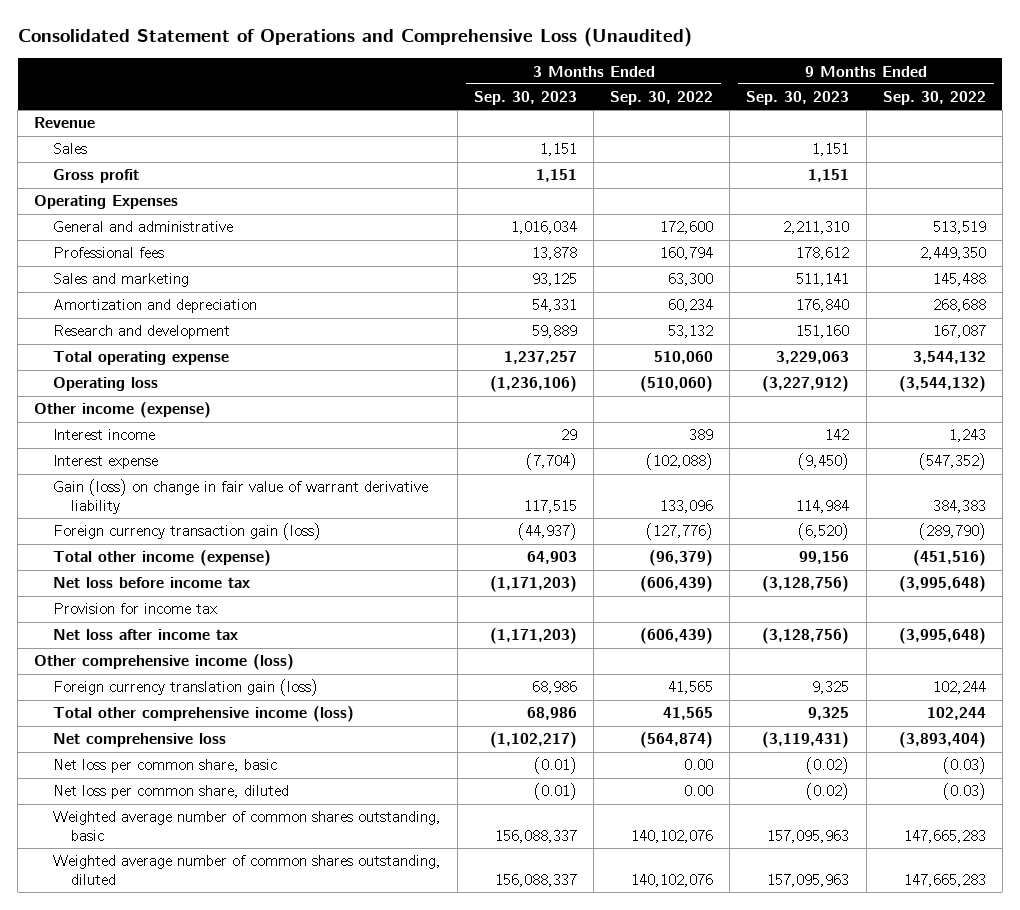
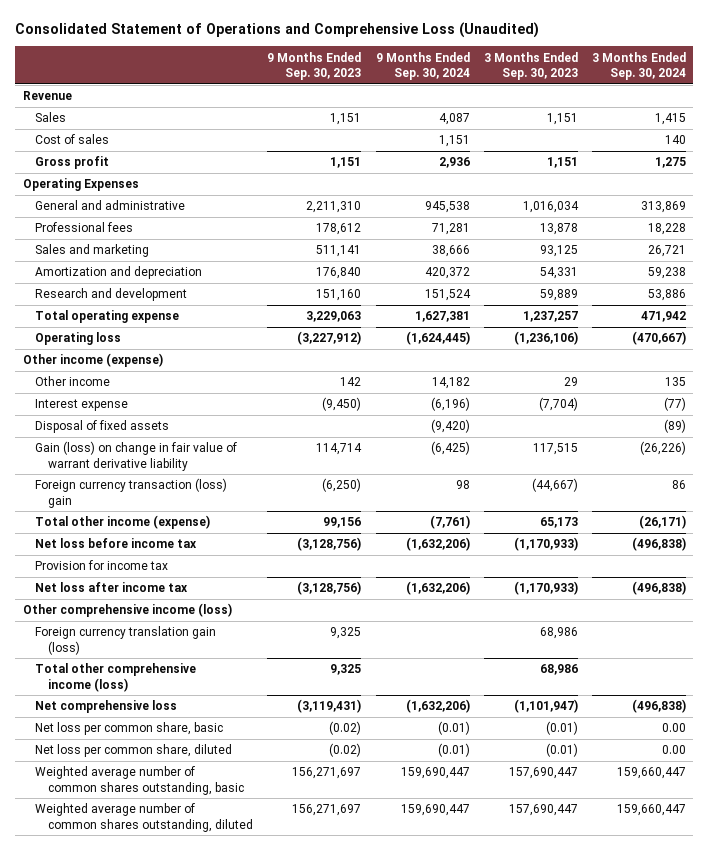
[610,91,714,106] Sep. 30, 2022 -> none
[882,91,986,106] Sep. 30, 2022 -> none
none -> [375,51,470,81] 9 Months Ended Sep. 30, 2024
none -> [592,51,687,81] 3 Months Ended Sep. 30, 2024
none -> [35,134,110,145] Cost of sales
[52,429,155,441] Interest income -> [35,376,111,387] Other income
none -> [35,420,170,434] Disposal of fixed assets
[796,500,850,514] 114,984 -> [316,443,363,456] 114,714
[52,523,321,541] Foreign currency transaction gain (loss) -> [35,478,228,508] Foreign currency transaction (loss) gain
[517,523,577,541] (44,937) -> [531,478,578,493] (44,667)
[798,523,850,541] (6,520) -> [322,478,362,493] (6,250)
[526,551,577,565] 64,903 -> [539,517,578,529] 65,173
[489,576,577,593] (1,171,203) -> [513,537,578,552] (1,170,933)
[489,628,577,645] (1,171,203) -> [513,581,578,596] (1,170,933)
[489,732,577,749] (1,102,217) -> [513,699,578,714] (1,101,947)
[494,830,577,844] 156,088,337 -> [508,767,578,780] 157,690,447
[767,830,850,844] 157,095,963 -> [292,767,362,780] 156,271,697
[494,874,577,888] 156,088,337 -> [508,804,578,817] 157,690,447
[767,874,850,888] 157,095,963 -> [292,804,362,817] 156,271,697

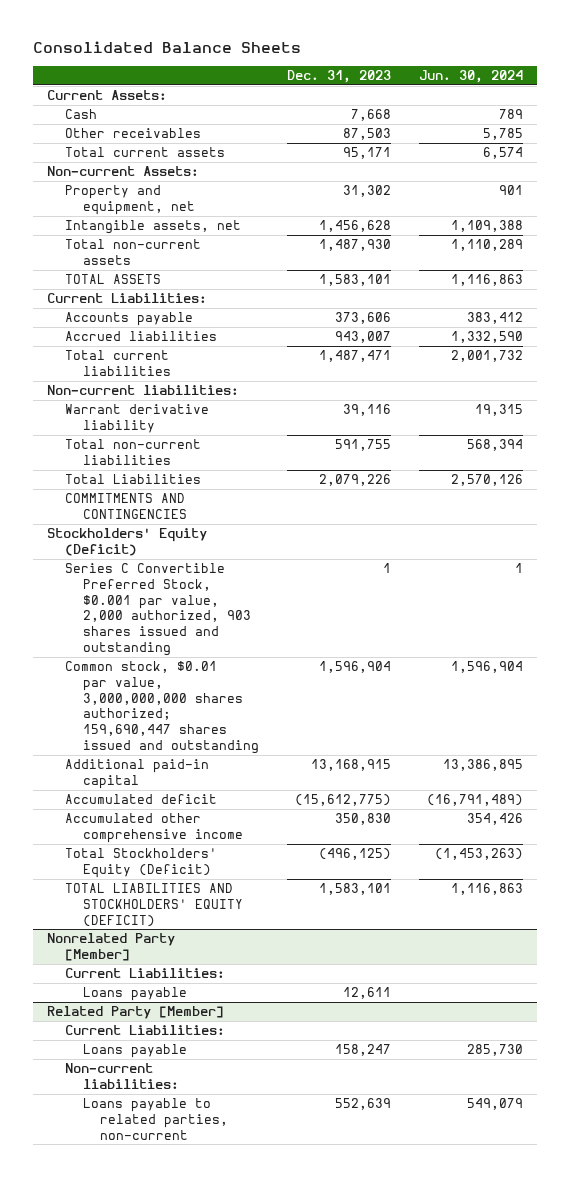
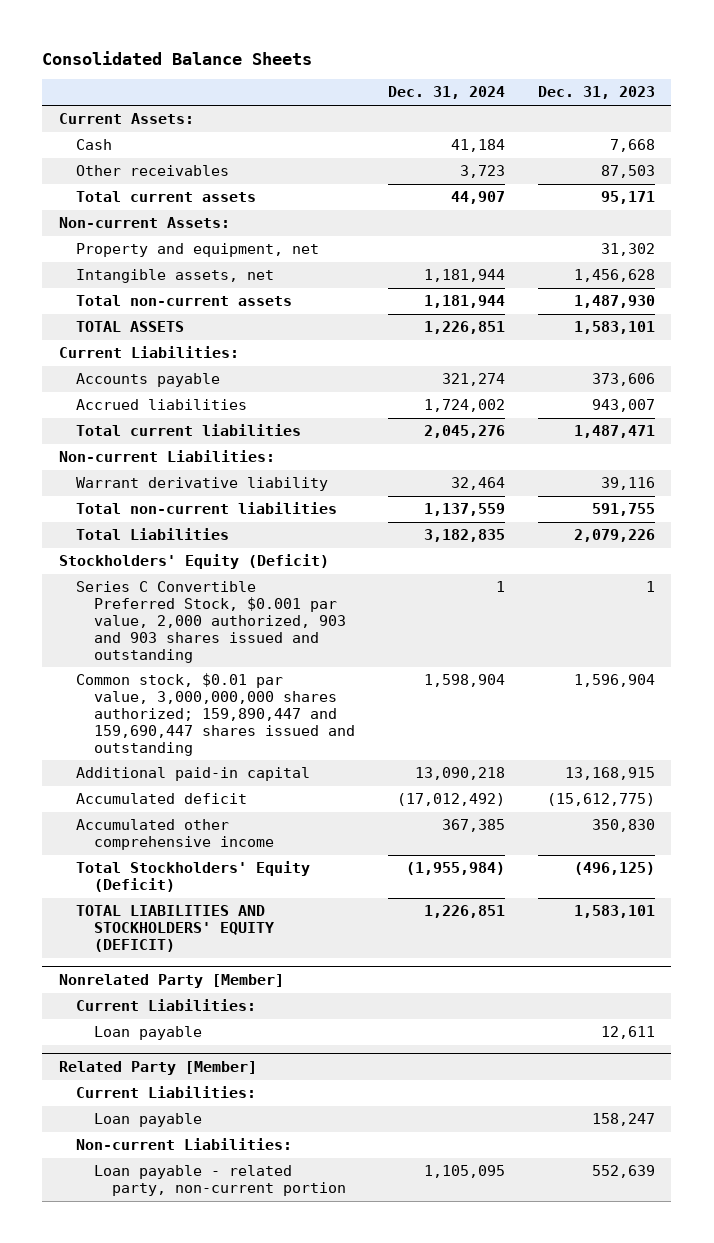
[418,70,523,84] Jun. 30, 2024 -> none
none -> [387,86,505,100] Dec. 31, 2024
[47,385,240,396] Non-current liabilities: -> [58,450,275,463] Non-current Liabilities:
[65,493,187,520] COMMITMENTS AND CONTINGENCIES -> none
[65,563,251,656] Series C Convertible Preferred Stock, $0.001 par value, 2,000 authorized, 903 shares issued and outstanding -> [76,581,347,663] Series C Convertible Preferred Stock, $0.001 par value, 2,000 authorized, 903 and 903 shares issued and outstanding
[65,661,259,754] Common stock, $0.01 par value, 3,000,000,000 shares authorized; 159,690,447 shares issued and outstanding -> [76,673,356,756] Common stock, $0.01 par value, 3,000,000,000 shares authorized; 159,890,447 and 159,690,447 shares issued and outstanding
[82,987,187,1002] Loans payable -> [94,1026,203,1041] Loan payable
[82,1044,187,1059] Loans payable -> [94,1113,203,1128] Loan payable
[65,1063,179,1090] Non-current liabilities: -> [76,1138,293,1151] Non-current Liabilities:
[82,1098,229,1140] Loans payable to related parties, non-current -> [94,1165,346,1197] Loan payable - related party, non-current portion

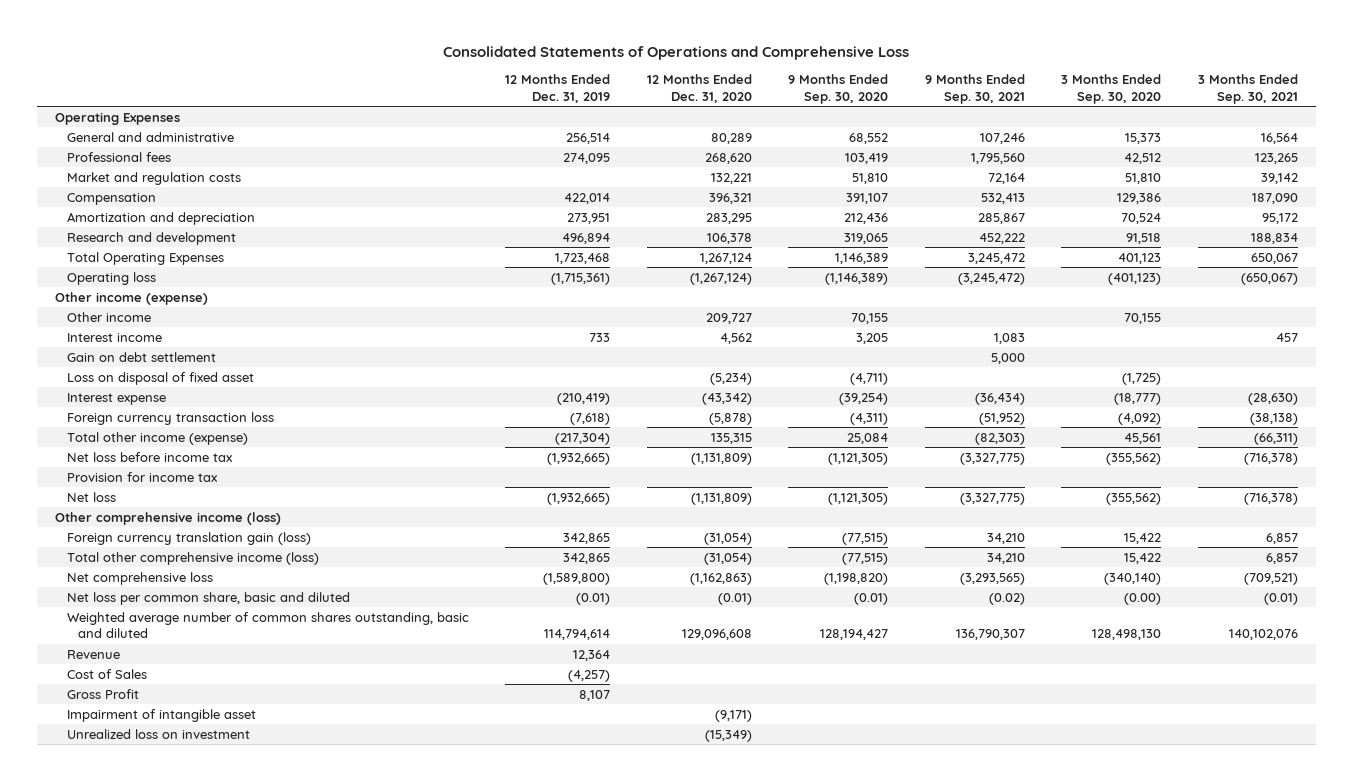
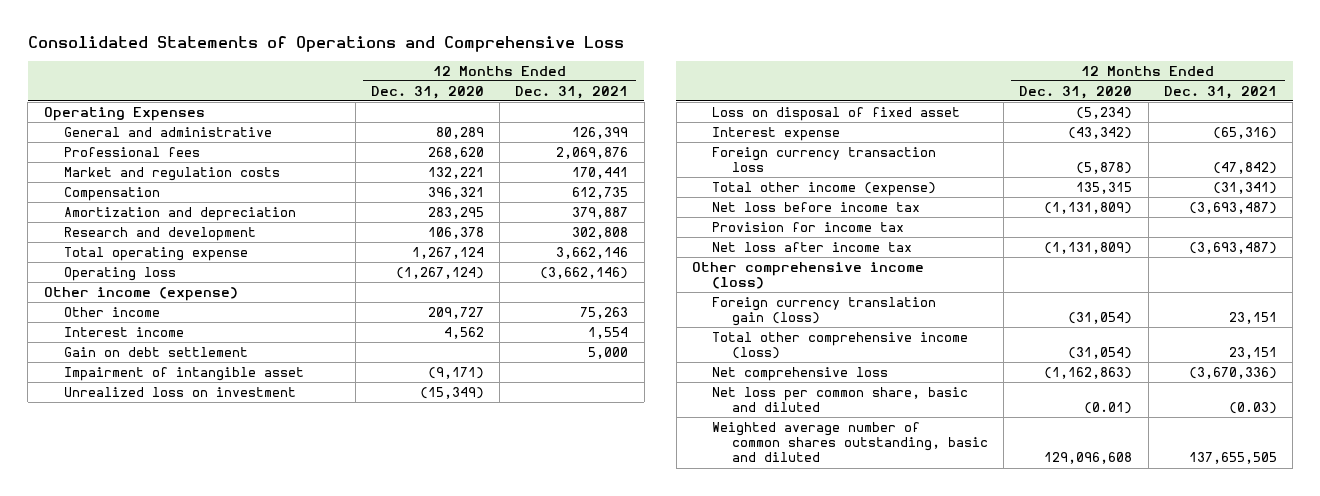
[505,74,611,103] 12 Months Ended Dec. 31, 2019 -> none
[788,74,889,104] 9 Months Ended Sep. 30, 2020 -> none
[924,74,1025,104] 9 Months Ended Sep. 30, 2021 -> none
[1061,74,1162,104] 3 Months Ended Sep. 30, 2020 -> none
[1197,74,1298,104] 3 Months Ended Sep. 30, 2021 -> none
none -> [515,85,629,99] Dec. 31, 2021
[66,251,224,265] Total Operating Expenses -> [63,246,248,261] Total operating expense
[66,708,256,722] Impairment of intangible asset -> [63,366,304,381] Impairment of intangible asset
[66,728,250,739] Unrealized loss on investment -> [63,386,296,397] Unrealized loss on investment
[66,491,116,502] Net loss -> [711,241,912,252] Net loss after income tax
[66,649,120,659] Revenue -> none
[66,668,147,679] Cost of Sales -> none
[66,688,139,699] Gross Profit -> none

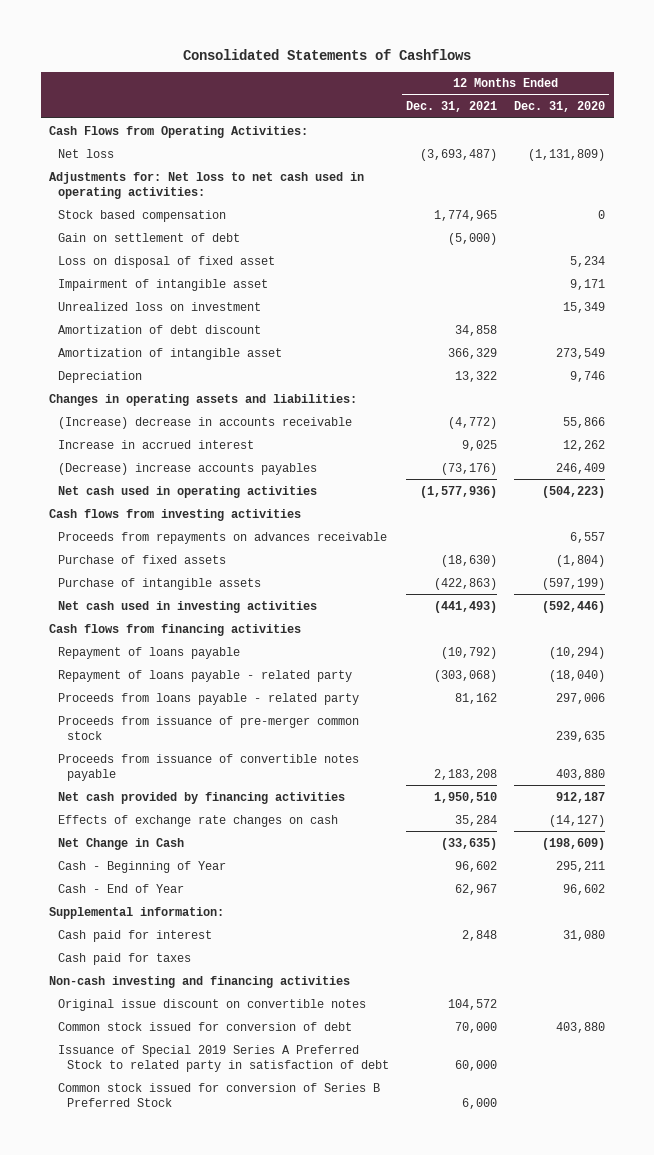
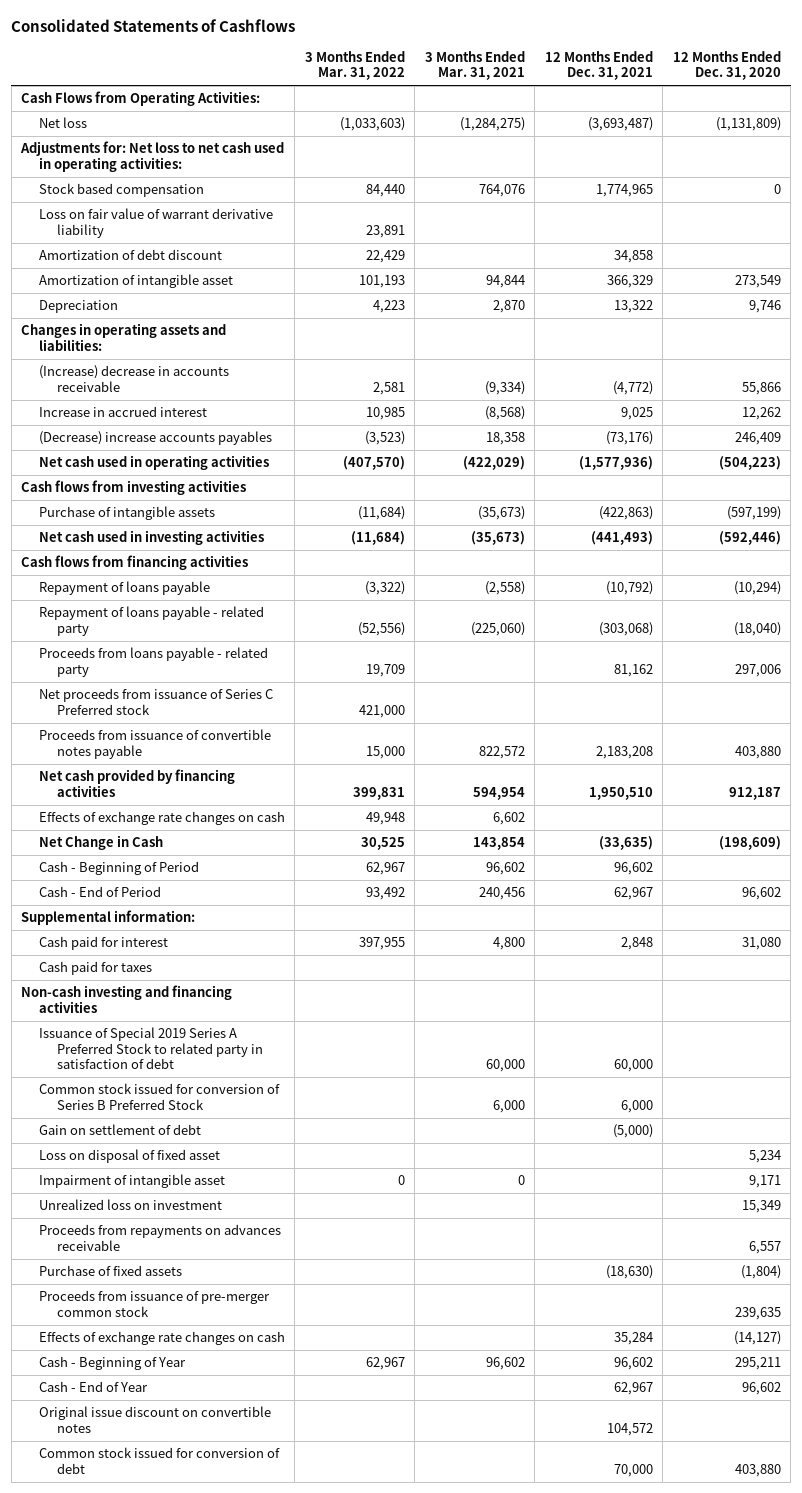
none -> [304,50,405,81] 3 Months Ended Mar. 31, 2022
none -> [424,50,525,81] 3 Months Ended Mar. 31, 2021
none -> [38,208,273,238] Loss on fair value of warrant derivative liability
none -> [38,688,273,715] Net proceeds from issuance of Series C Preferred stock
none -> [38,811,285,826] Effects of exchange rate changes on cash
none -> [38,861,199,876] Cash - Beginning of Period
none -> [38,886,161,898] Cash - End of Period
[57,232,240,242] Gain on settlement of debt -> [38,1124,201,1136] Gain on settlement of debt
[57,255,275,268] Loss on disposal of fixed asset -> [38,1149,220,1164] Loss on disposal of fixed asset
[57,278,268,291] Impairment of intangible asset -> [38,1174,225,1189] Impairment of intangible asset
[57,301,261,311] Unrealized loss on investment -> [38,1199,222,1211] Unrealized loss on investment
[57,531,387,544] Proceeds from repayments on advances receivable -> [38,1224,281,1251] Proceeds from repayments on advances receivable
[57,554,226,564] Purchase of fixed assets -> [38,1265,182,1277] Purchase of fixed assets
[57,715,359,740] Proceeds from issuance of pre-merger common stock -> [38,1290,270,1317] Proceeds from issuance of pre-merger common stock
[57,814,338,827] Effects of exchange rate changes on cash -> [38,1331,285,1346] Effects of exchange rate changes on cash
[57,860,226,873] Cash - Beginning of Year -> [38,1356,186,1371] Cash - Beginning of Year
[57,883,184,893] Cash - End of Year -> [38,1381,148,1393] Cash - End of Year
[57,998,366,1011] Original issue discount on convertible notes -> [38,1406,271,1433] Original issue discount on convertible notes
[57,1021,352,1031] Common stock issued for conversion of debt -> [38,1447,280,1474] Common stock issued for conversion of debt

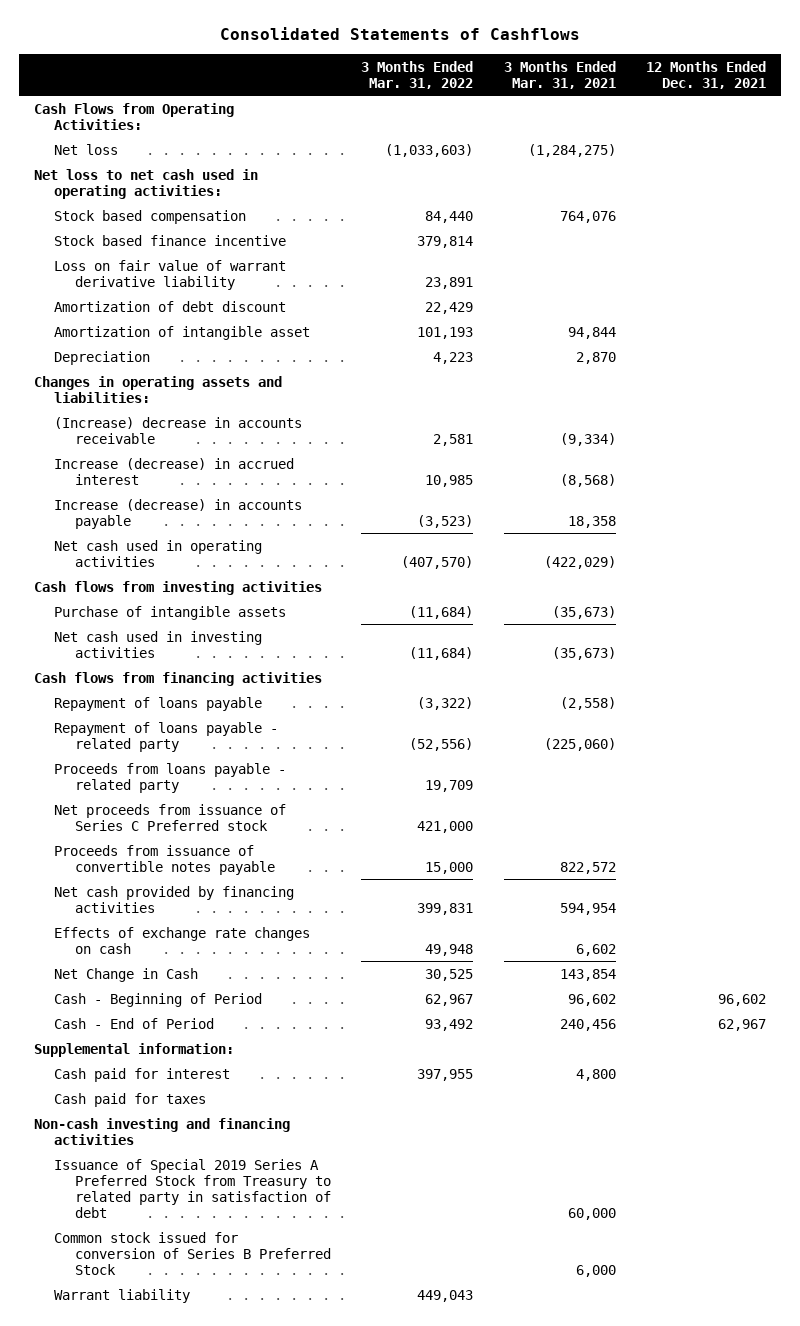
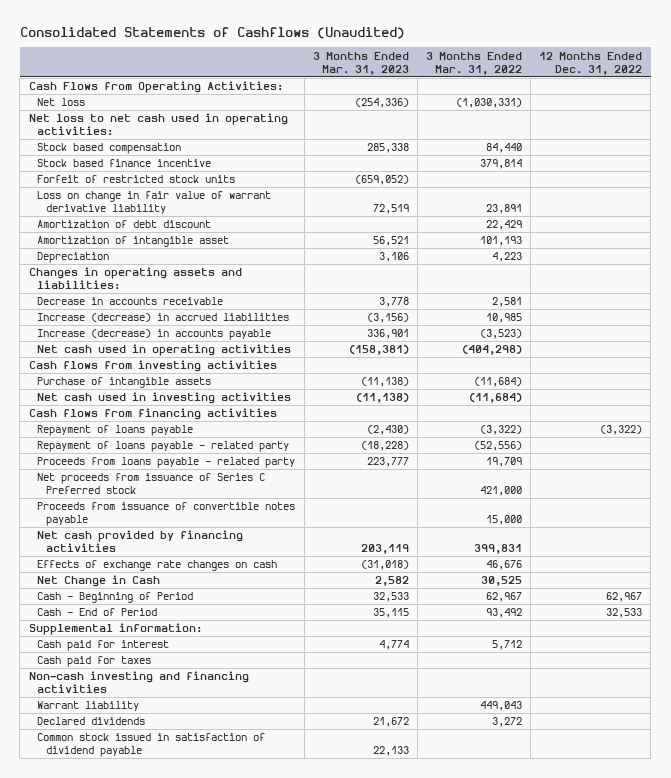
[219,27,580,41] Consolidated Statements of Cashflows -> [19,26,405,39] Consolidated Statements of Cashflows (Unaudited)
[503,60,616,89] 3 Months Ended Mar. 31, 2021 -> none
[646,60,767,89] 12 Months Ended Dec. 31, 2021 -> none
none -> [312,51,409,75] 3 Months Ended Mar. 31, 2023
none -> [539,51,643,75] 12 Months Ended Dec. 31, 2022
[385,143,474,157] (1,033,603) -> [455,98,522,109] (1,030,331)
none -> [37,175,236,184] Forfeit of restricted stock units
[54,259,287,290] Loss on fair value of warrant derivative liability -> [37,191,272,215] Loss on change in fair value of warrant derivative liability
[54,416,303,444] (Increase) decrease in accounts receivable -> [37,297,224,306] Decrease in accounts receivable
[54,457,295,485] Increase (decrease) in accrued interest -> [37,313,290,323] Increase (decrease) in accrued liabilities
[401,555,474,569] (407,570) -> [461,345,522,356] (404,298)
[425,943,474,956] 49,948 -> [485,560,522,571] 46,676
[417,1068,474,1081] 397,955 -> [491,640,522,651] 5,712
[54,1158,331,1218] Issuance of Special 2019 Series A Preferred Stock from Treasury to related party in satisfaction of debt -> none
[54,1231,331,1275] Common stock issued for conversion of Series B Preferred Stock -> none
none -> [37,717,146,726] Declared dividends
none -> [37,733,266,758] Common stock issued in satisfaction of dividend payable

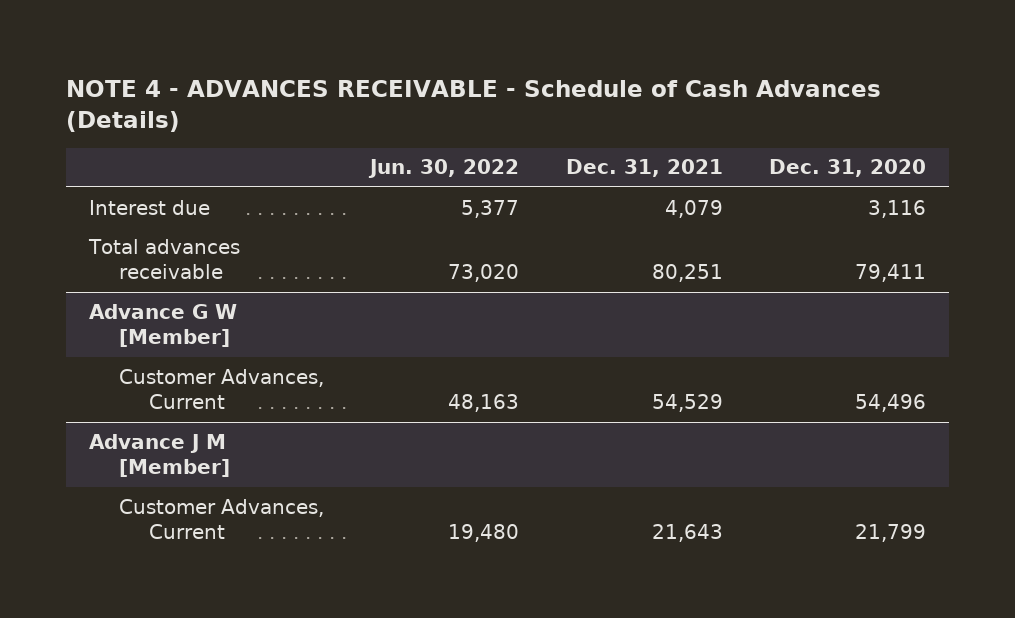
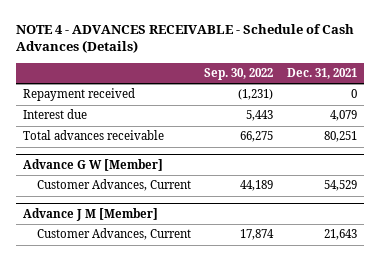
[368,159,520,179] Jun. 30, 2022 -> none
[769,159,927,178] Dec. 31, 2020 -> none
none -> [204,67,274,80] Sep. 30, 2022
none -> [23,88,136,102] Repayment received

